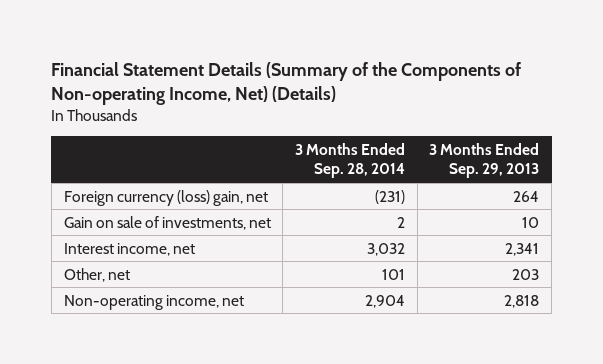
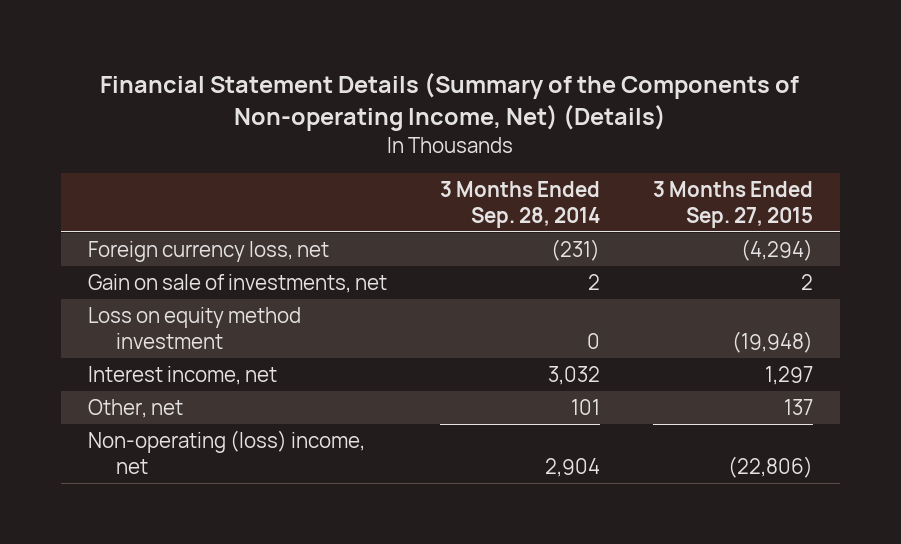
[429,142,540,179] 3 Months Ended Sep. 29, 2013 -> none
none -> [653,181,814,228] 3 Months Ended Sep. 27, 2015
[63,189,268,206] Foreign currency (loss) gain, net -> [87,240,329,262] Foreign currency loss, net
none -> [87,306,301,349] Loss on equity method investment
[63,294,244,310] Non-operating income, net -> [87,429,365,474] Non-operating (loss) income, net

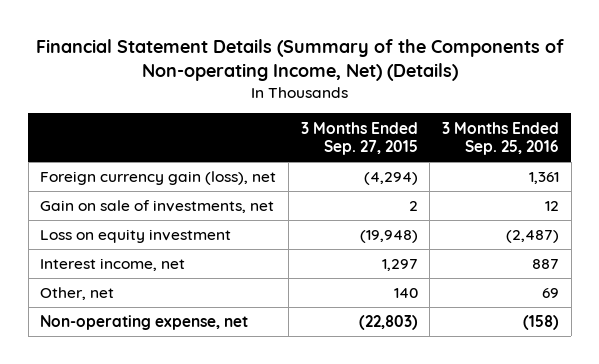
[439,181,600,228] 3 Months Ended Sep. 28, 2014 -> none
none -> [442,121,560,156] 3 Months Ended Sep. 25, 2016
[87,240,329,262] Foreign currency loss, net -> [40,171,277,186] Foreign currency gain (loss), net
[87,306,301,349] Loss on equity method investment -> [40,229,232,244] Loss on equity investment
[784,398,814,415] 137 -> [393,288,418,299] 140
[87,429,365,474] Non-operating (loss) income, net -> [40,315,249,331] Non-operating expense, net
[728,455,814,478] (22,806) -> [358,315,418,331] (22,803)

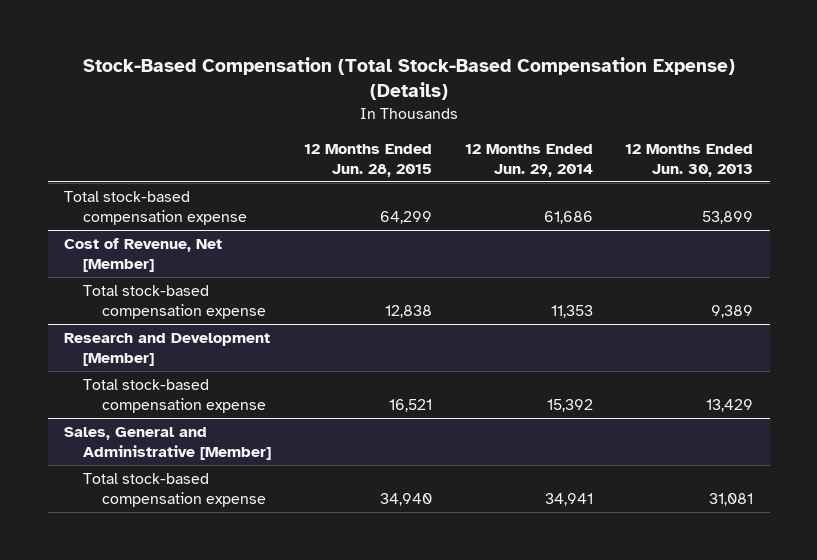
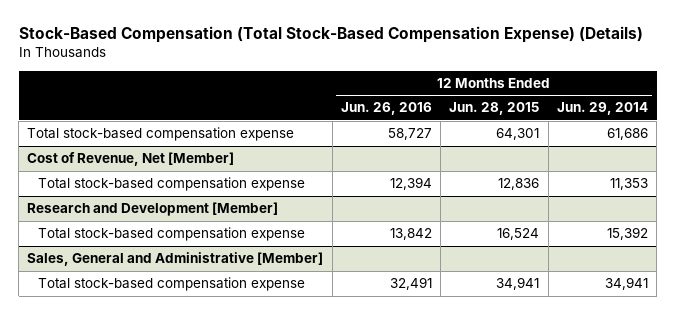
[625,143,754,177] 12 Months Ended Jun. 30, 2013 -> none
none -> [340,102,432,116] Jun. 26, 2016
[379,211,432,225] 64,299 -> [496,128,540,141] 64,301
[384,305,432,319] 12,838 -> [498,178,540,191] 12,836
[388,399,432,413] 16,521 -> [497,228,540,241] 16,524
[379,493,432,507] 34,940 -> [496,277,540,291] 34,941

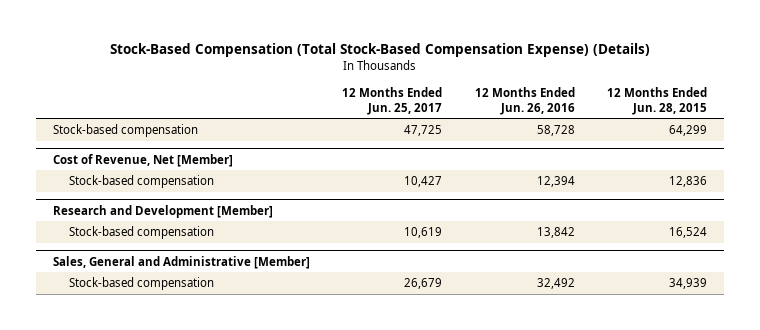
[556,102,648,116] Jun. 29, 2014 -> none
none -> [342,86,443,115] 12 Months Ended Jun. 25, 2017
[27,127,295,142] Total stock-based compensation expense -> [52,124,198,138] Stock-based compensation
[387,128,432,141] 58,727 -> [536,125,575,137] 58,728
[496,128,540,141] 64,301 -> [669,125,708,137] 64,299
[37,177,305,192] Total stock-based compensation expense -> [69,175,215,189] Stock-based compensation
[37,227,305,242] Total stock-based compensation expense -> [69,226,215,240] Stock-based compensation
[37,277,305,292] Total stock-based compensation expense -> [69,277,215,291] Stock-based compensation
[389,277,432,291] 32,491 -> [536,278,575,290] 32,492
[496,277,540,291] 34,941 -> [669,278,708,290] 34,939

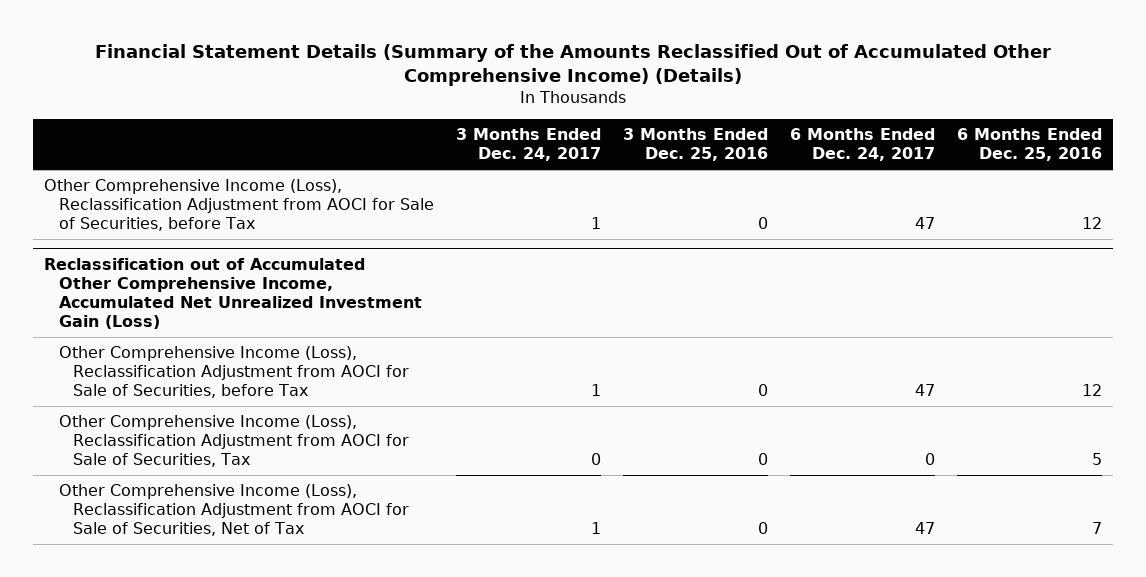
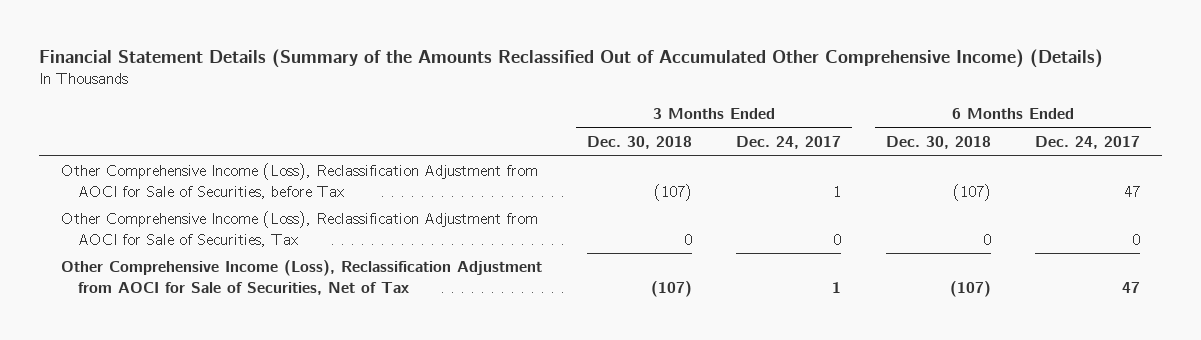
[622,128,768,162] 3 Months Ended Dec. 25, 2016 -> none
[956,128,1102,162] 6 Months Ended Dec. 25, 2016 -> none
none -> [586,136,692,150] Dec. 30, 2018
none -> [885,136,991,150] Dec. 30, 2018
[44,257,422,330] Reclassification out of Accumulated Other Comprehensive Income, Accumulated Net Unrealized Investment Gain (Loss) -> none
[58,346,410,399] Other Comprehensive Income (Loss), Reclassification Adjustment from AOCI for Sale of Securities, before Tax -> none

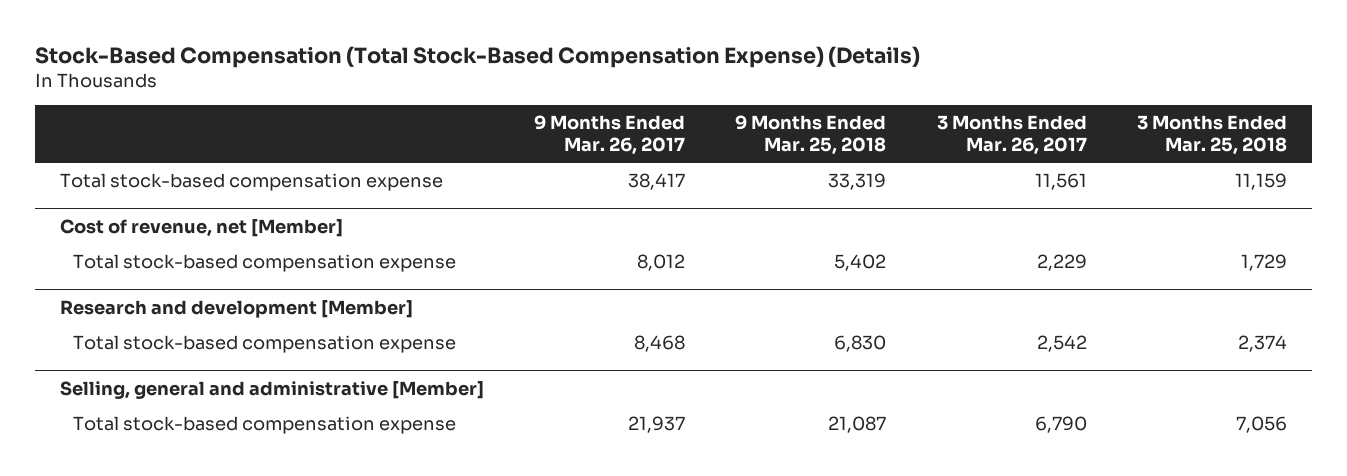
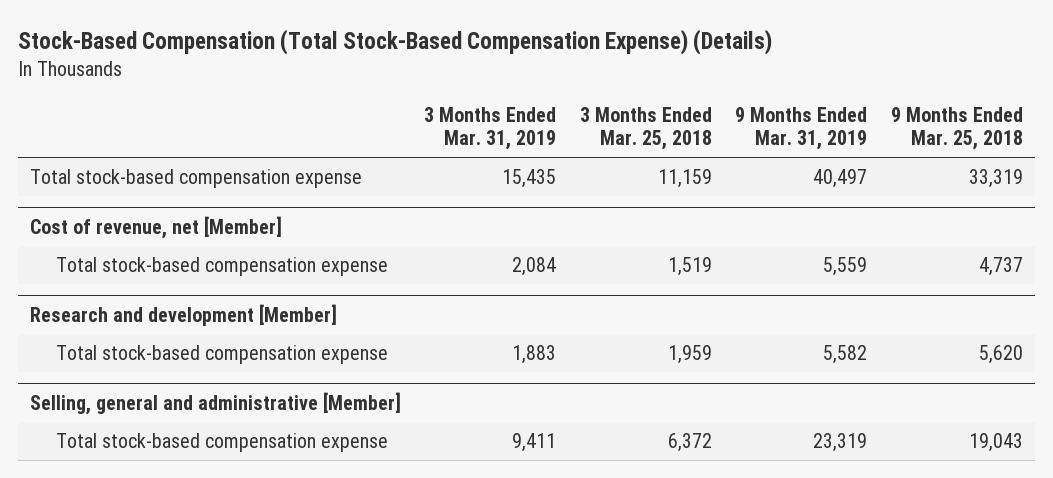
[534,115,686,156] 9 Months Ended Mar. 26, 2017 -> none
[936,115,1087,156] 3 Months Ended Mar. 26, 2017 -> none
none -> [424,106,557,151] 3 Months Ended Mar. 31, 2019
none -> [735,106,868,151] 9 Months Ended Mar. 31, 2019
[834,254,887,272] 5,402 -> [978,256,1023,276] 4,737
[1241,254,1288,272] 1,729 -> [667,256,712,276] 1,519
[834,335,887,353] 6,830 -> [978,344,1023,364] 5,620
[1238,335,1288,353] 2,374 -> [667,344,712,364] 1,959
[828,416,887,434] 21,087 -> [968,432,1023,452] 19,043
[1236,416,1288,434] 7,056 -> [667,432,712,452] 6,372

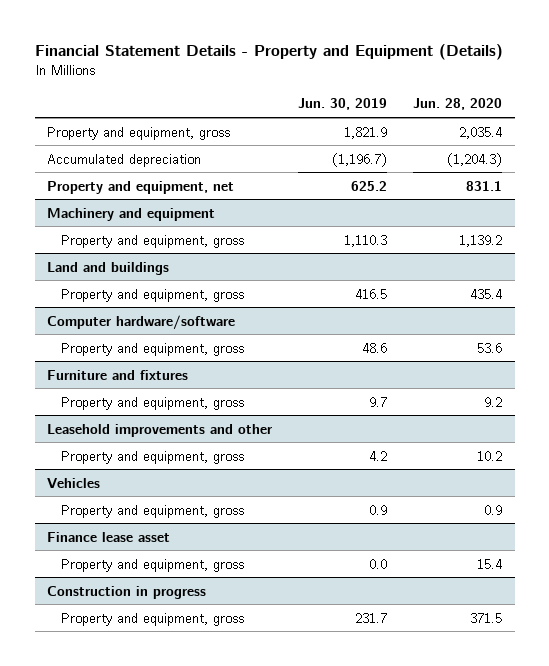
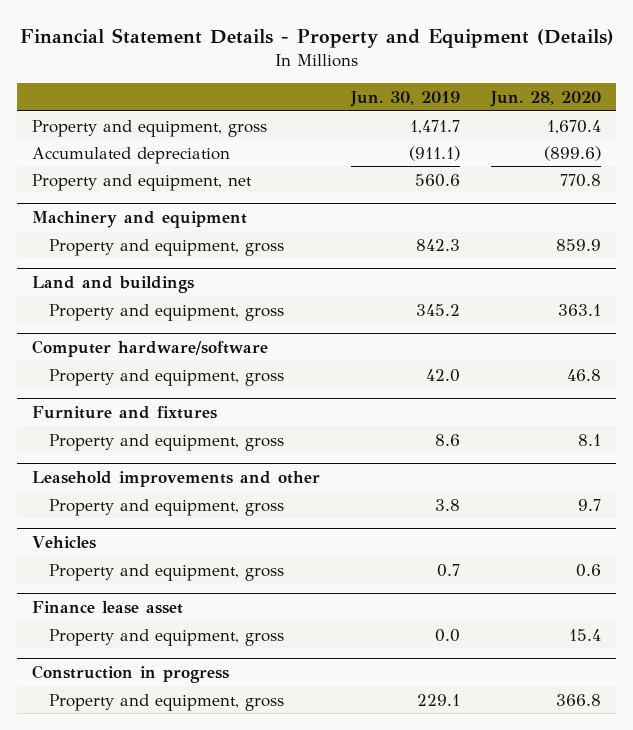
[344,126,388,139] 1,821.9 -> [410,119,461,134] 1,471.7
[458,126,502,139] 2,035.4 -> [546,119,601,134] 1,670.4
[332,152,388,167] (1,196.7) -> [409,145,461,161] (911.1)
[446,152,502,167] (1,204.3) -> [543,145,601,161] (899.6)
[351,180,388,191] 625.2 -> [415,173,461,187] 560.6
[465,180,502,191] 831.1 -> [559,173,601,187] 770.8
[344,234,388,247] 1,110.3 -> [416,238,461,251] 842.3
[458,234,502,247] 1,139.2 -> [555,238,601,251] 859.9
[355,288,388,299] 416.5 -> [416,303,461,316] 345.2
[469,288,502,299] 435.4 -> [557,303,601,316] 363.1
[362,342,388,353] 48.6 -> [426,368,461,382] 42.0
[476,342,502,353] 53.6 -> [566,368,601,381] 46.8
[369,396,388,407] 9.7 -> [435,433,461,446] 8.6
[483,396,502,407] 9.2 -> [577,433,601,446] 8.1
[369,450,388,461] 4.2 -> [435,498,461,511] 3.8
[476,450,502,461] 10.2 -> [577,498,601,511] 9.7
[369,504,388,515] 0.9 -> [437,563,461,577] 0.7
[483,504,502,515] 0.9 -> [575,563,601,577] 0.6
[355,612,388,623] 231.7 -> [417,693,461,706] 229.1
[469,612,502,623] 371.5 -> [555,693,601,706] 366.8

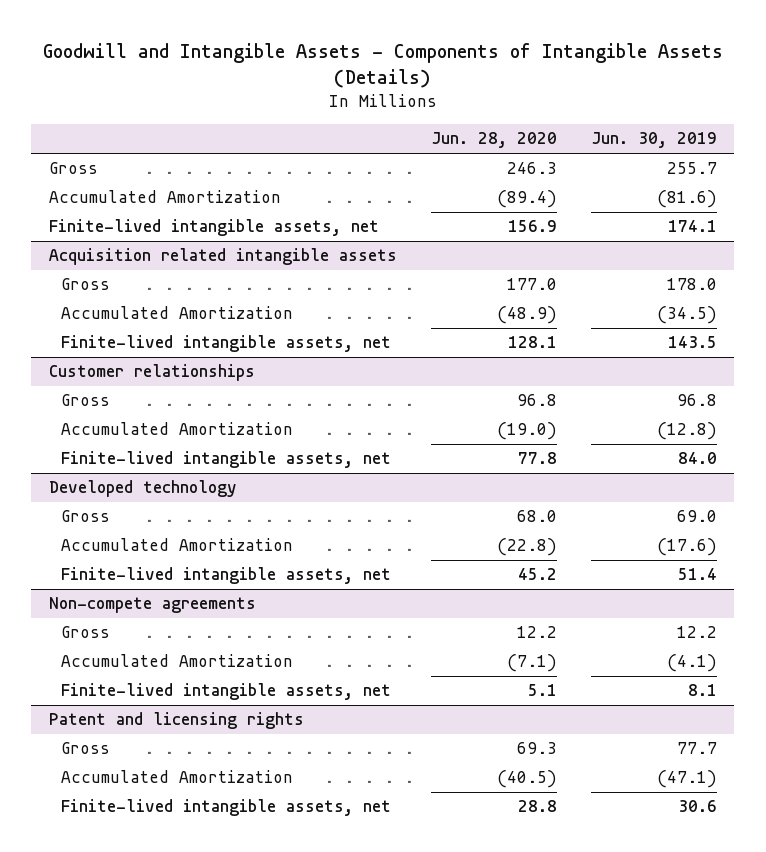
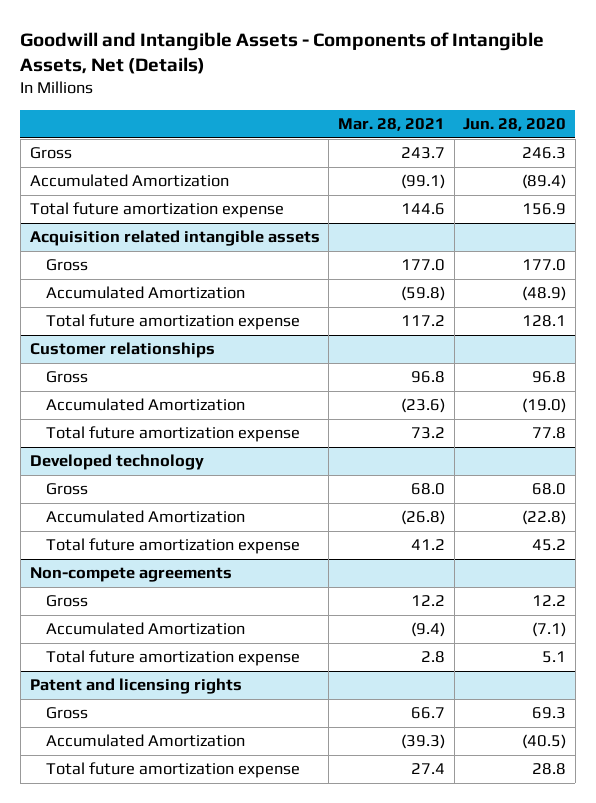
[42,42,723,89] Goodwill and Intangible Assets - Components of Intangible Assets (Details) -> [20,31,545,75] Goodwill and Intangible Assets - Components of Intangible Assets, Net (Details)
[591,132,718,149] Jun. 30, 2019 -> none
none -> [337,118,445,132] Mar. 28, 2021
[48,219,379,237] Finite-lived intangible assets, net -> [29,202,284,219] Total future amortization expense
[60,335,391,353] Finite-lived intangible assets, net -> [46,314,301,331] Total future amortization expense
[60,451,391,469] Finite-lived intangible assets, net -> [46,426,301,443] Total future amortization expense
[60,567,391,585] Finite-lived intangible assets, net -> [46,538,301,555] Total future amortization expense
[60,683,391,701] Finite-lived intangible assets, net -> [46,650,301,667] Total future amortization expense
[60,799,391,817] Finite-lived intangible assets, net -> [46,762,301,779] Total future amortization expense

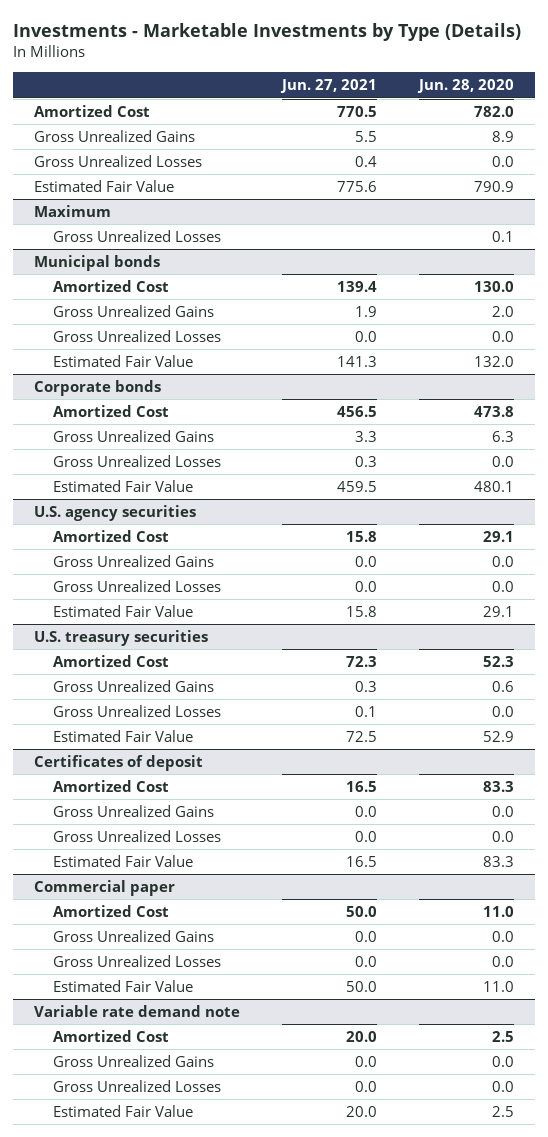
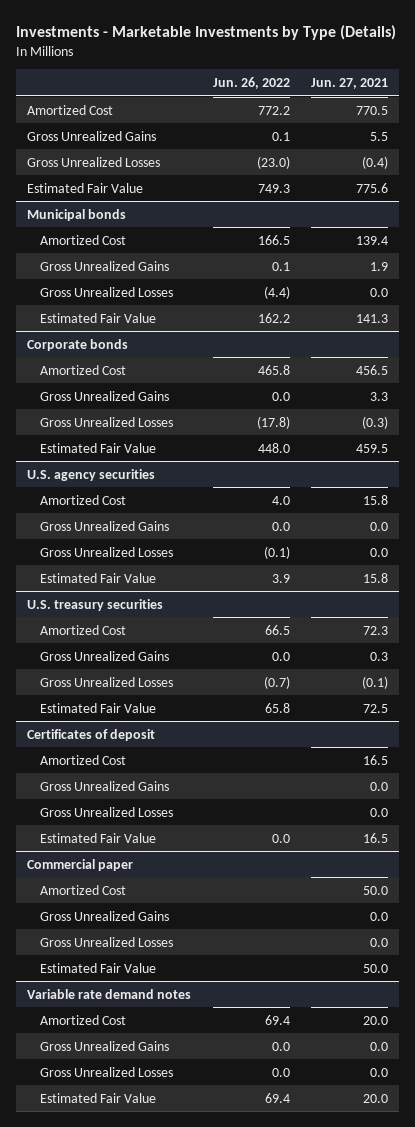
[417,79,515,94] Jun. 28, 2020 -> none
none -> [212,77,290,90] Jun. 26, 2022
[355,156,378,168] 0.4 -> [362,155,389,169] (0.4)
[34,205,112,218] Maximum -> none
[53,230,222,243] Gross Unrealized Losses -> none
[355,456,378,468] 0.3 -> [362,415,389,429] (0.3)
[355,706,378,718] 0.1 -> [362,675,389,689] (0.1)
[34,1005,241,1018] Variable rate demand note -> [26,988,191,999] Variable rate demand notes

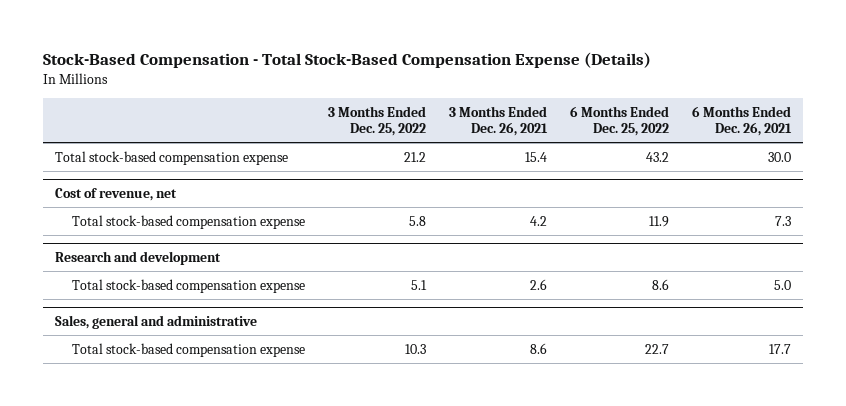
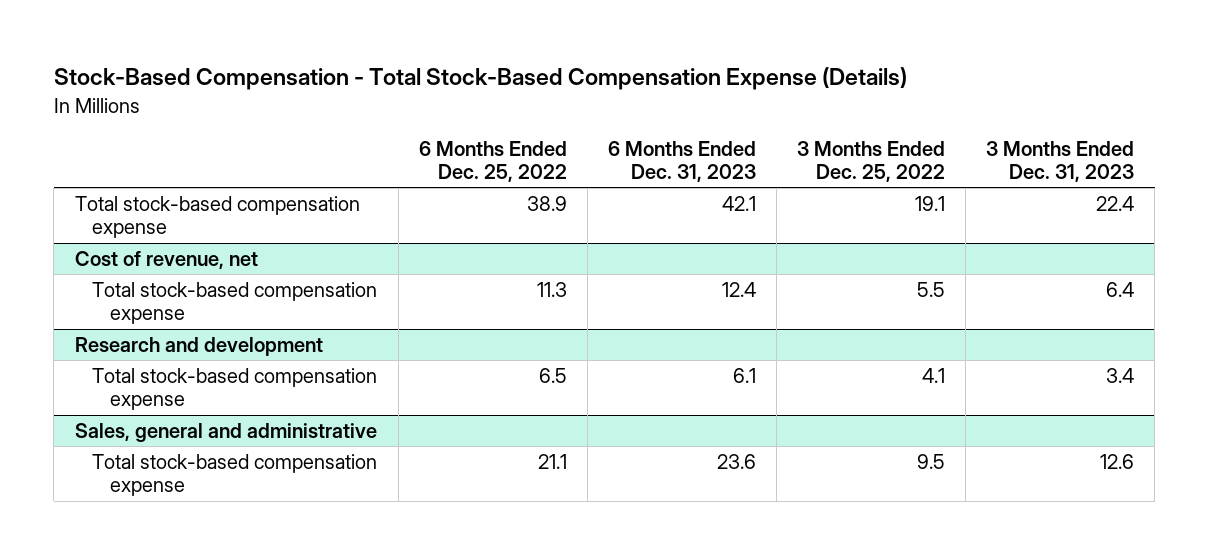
[449,105,549,137] 3 Months Ended Dec. 26, 2021 -> none
[692,105,793,137] 6 Months Ended Dec. 26, 2021 -> none
none -> [607,140,756,182] 6 Months Ended Dec. 31, 2023
none -> [985,140,1134,182] 3 Months Ended Dec. 31, 2023
[404,151,427,162] 21.2 -> [914,195,945,211] 19.1
[646,151,670,162] 43.2 -> [526,195,567,211] 38.9
[409,215,427,226] 5.8 -> [916,281,945,297] 5.5
[649,215,670,227] 11.9 -> [536,281,567,297] 11.3
[411,279,428,290] 5.1 -> [921,367,945,383] 4.1
[652,278,670,290] 8.6 -> [538,367,567,383] 6.5
[405,343,427,354] 10.3 -> [916,453,945,469] 9.5
[645,343,670,354] 22.7 -> [537,453,567,469] 21.1

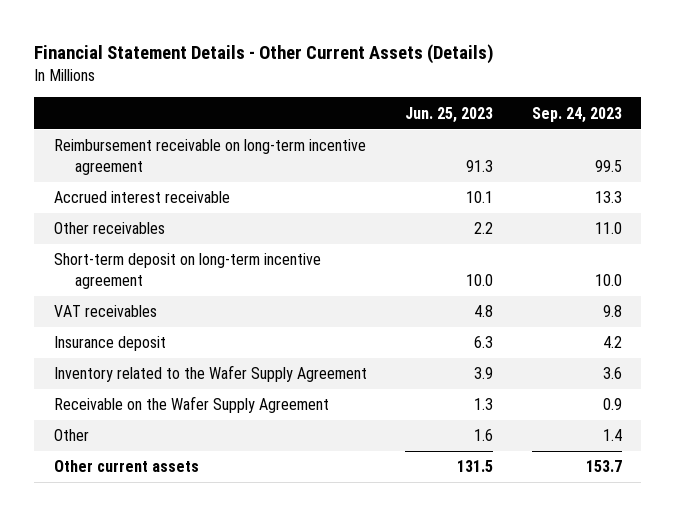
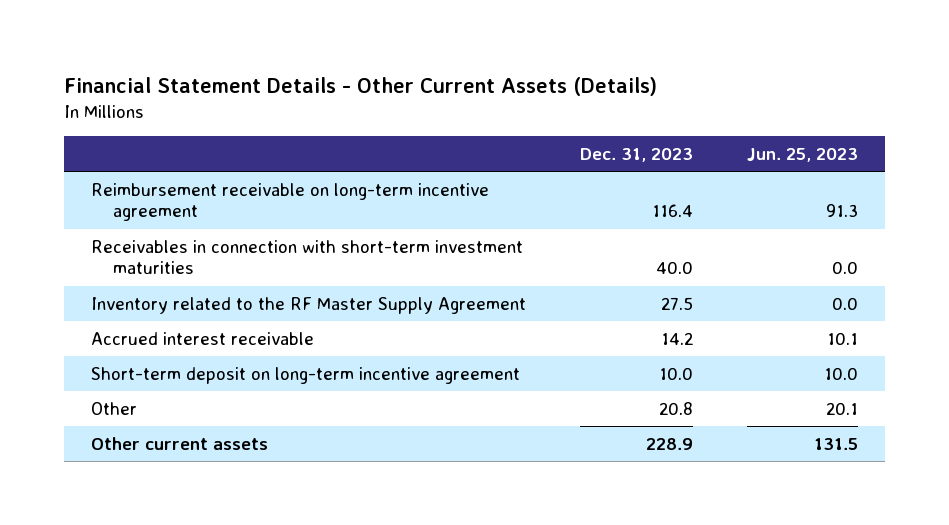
[531,106,622,123] Sep. 24, 2023 -> none
none -> [580,148,694,163] Dec. 31, 2023
none -> [91,239,524,275] Receivables in connection with short-term investment maturities
none -> [91,296,527,314] Inventory related to the RF Master Supply Agreement
[53,222,165,235] Other receivables -> none
[53,305,157,318] VAT receivables -> none
[53,336,166,352] Insurance deposit -> none
[53,365,367,383] Inventory related to the Wafer Supply Agreement -> none
[53,396,329,414] Receivable on the Wafer Supply Agreement -> none
[474,429,494,442] 1.6 -> [825,401,858,415] 20.1

